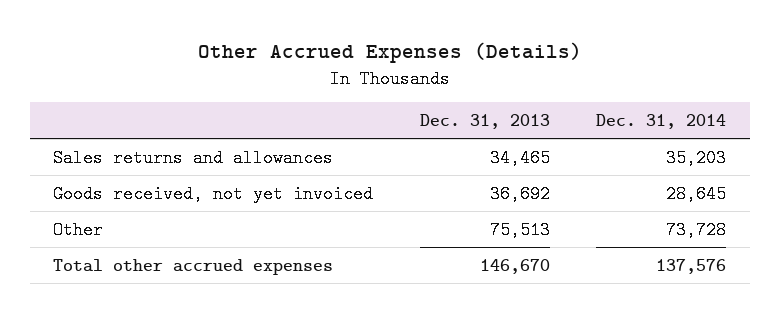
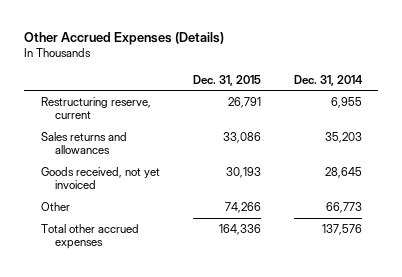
[419,113,550,129] Dec. 31, 2013 -> none
none -> [192,74,261,86] Dec. 31, 2015
none -> [40,97,151,120] Restructuring reserve, current
[666,220,727,239] 73,728 -> [325,202,362,214] 66,773

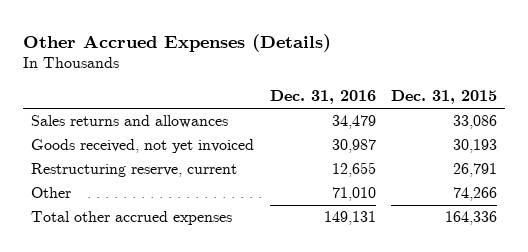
[293,74,363,86] Dec. 31, 2014 -> none
none -> [269,90,376,105] Dec. 31, 2016
[40,97,151,120] Restructuring reserve, current -> [31,163,238,178] Restructuring reserve, current

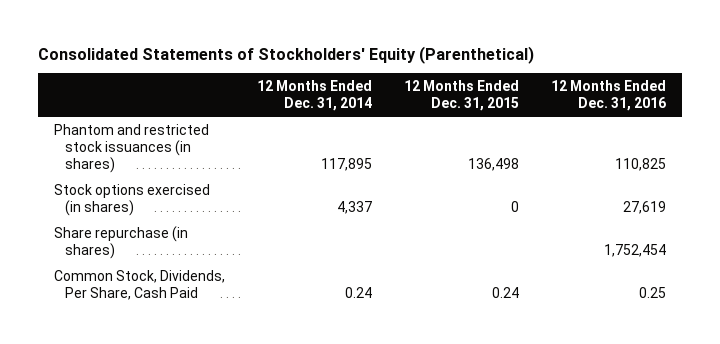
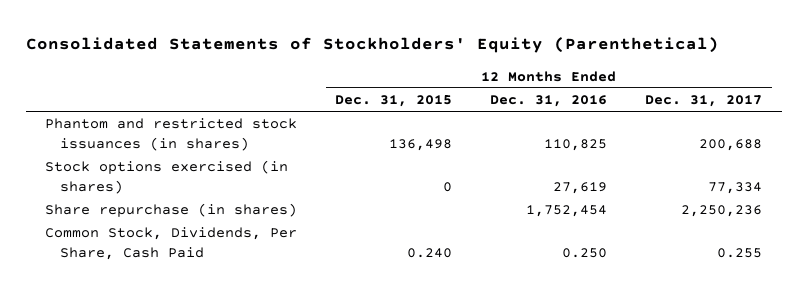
[257,80,373,112] 12 Months Ended Dec. 31, 2014 -> none
none -> [645,94,763,107] Dec. 31, 2017
[492,286,520,298] 0.24 -> [407,247,453,258] 0.240
[639,286,667,298] 0.25 -> [562,247,608,258] 0.250

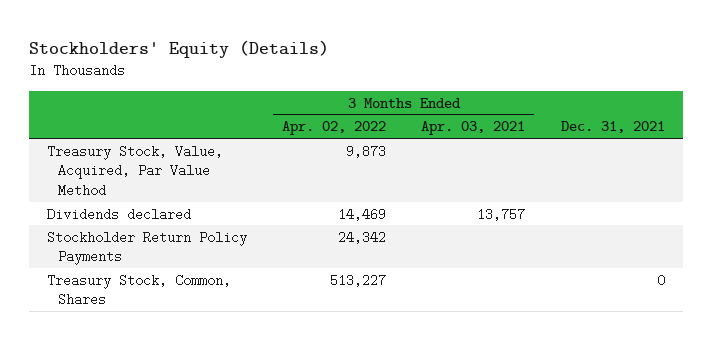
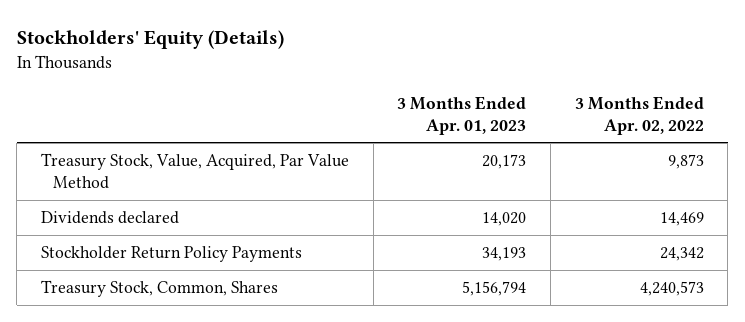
[421,121,526,136] Apr. 03, 2021 -> none
[560,121,665,134] Dec. 31, 2021 -> none
none -> [397,95,527,135] 3 Months Ended Apr. 01, 2023
[330,273,387,287] 513,227 -> [639,281,704,297] 4,240,573

